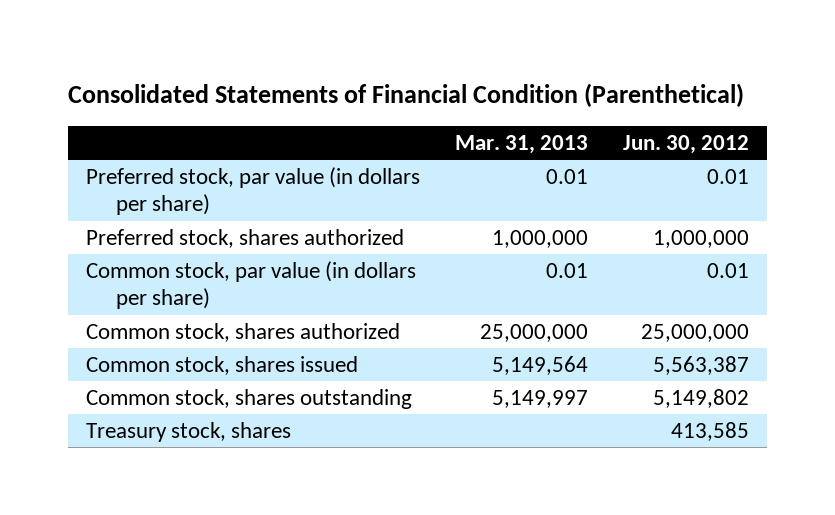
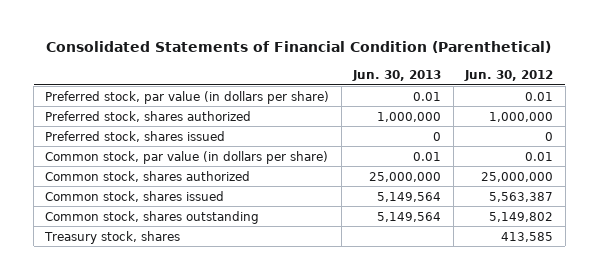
[455,135,589,155] Mar. 31, 2013 -> none
none -> [352,70,442,82] Jun. 30, 2013
none -> [45,130,226,142] Preferred stock, shares issued

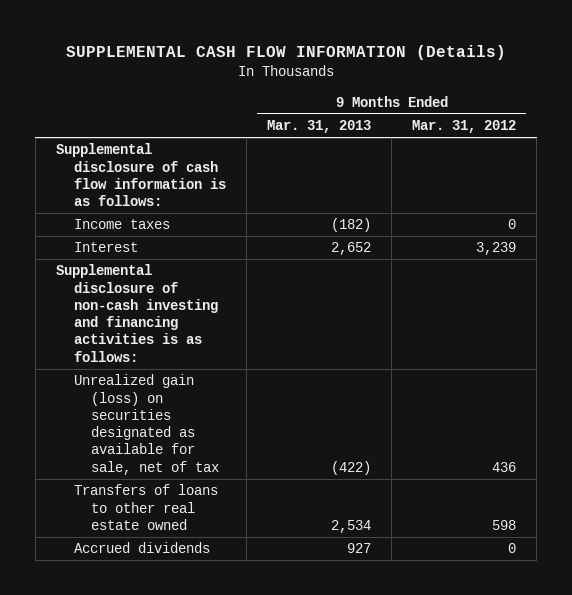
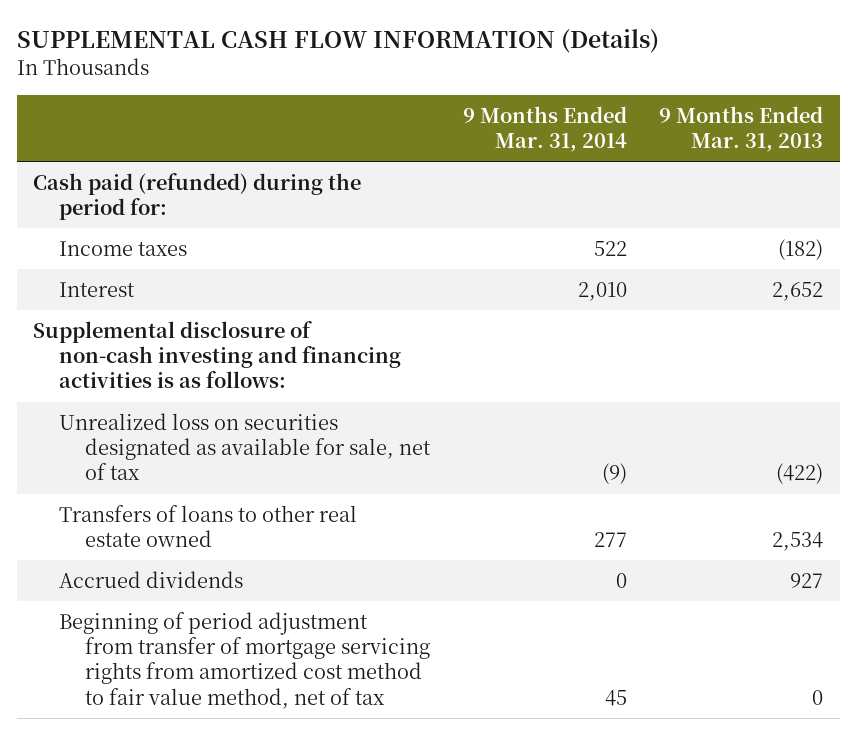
[412,119,517,133] Mar. 31, 2012 -> none
none -> [462,105,627,152] 9 Months Ended Mar. 31, 2014
[56,143,226,207] Supplemental disclosure of cash flow information is as follows: -> none
none -> [33,172,362,221] Cash paid (refunded) during the period for:
[73,374,220,475] Unrealized gain (loss) on securities designated as available for sale, net of tax -> [59,412,432,481] Unrealized loss on securities designated as available for sale, net of tax
none -> [59,611,431,709] Beginning of period adjustment from transfer of mortgage servicing rights from amortized cost method to fair value method, net of tax

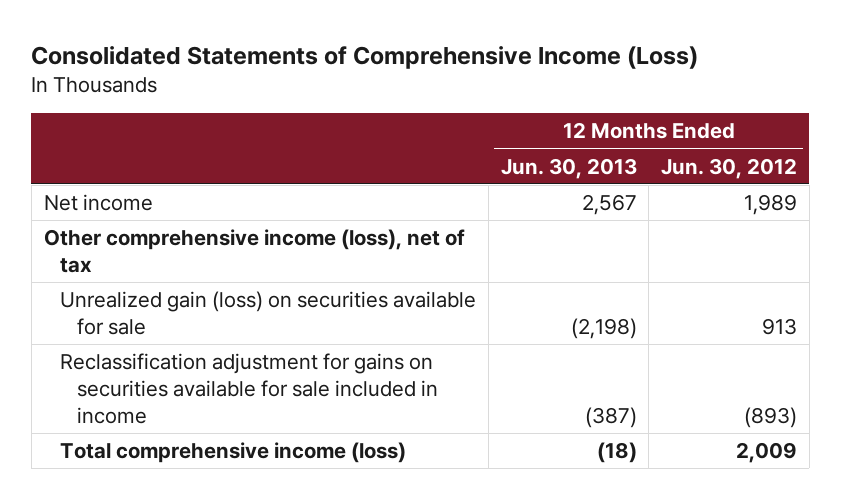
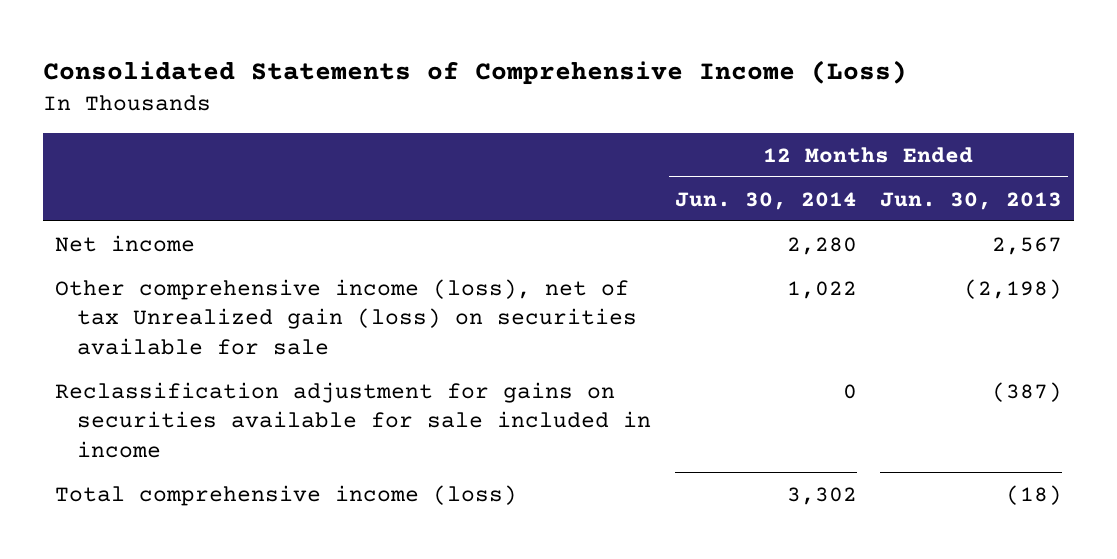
[661,157,798,179] Jun. 30, 2012 -> none
none -> [674,191,857,210] Jun. 30, 2014
[43,229,465,273] Other comprehensive income (loss), net of tax -> none
[60,291,477,335] Unrealized gain (loss) on securities available for sale -> [54,278,638,355] Other comprehensive income (loss), net of tax Unrealized gain (loss) on securities available for sale

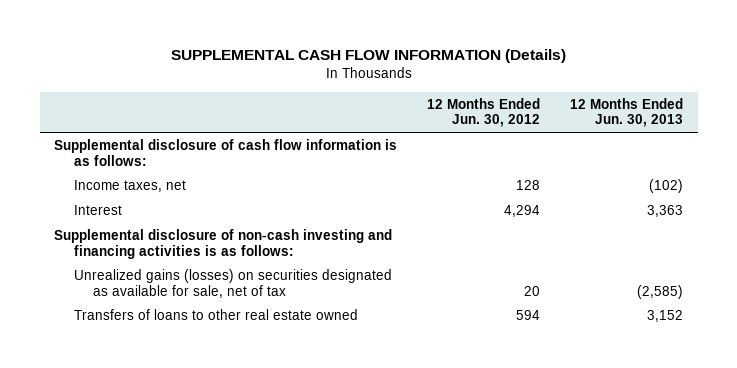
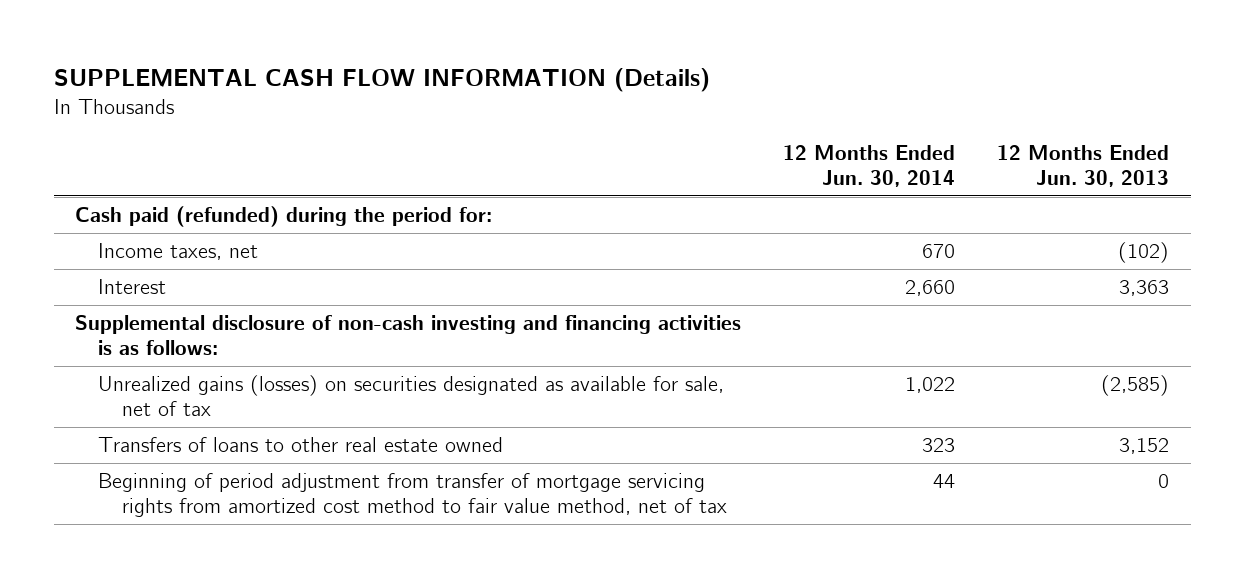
[427,97,541,128] 12 Months Ended Jun. 30, 2012 -> none
none -> [783,145,956,187] 12 Months Ended Jun. 30, 2014
[54,138,398,166] Supplemental disclosure of cash flow information is as follows: -> none
none -> [75,206,493,228] Cash paid (refunded) during the period for:
none -> [98,473,727,518] Beginning of period adjustment from transfer of mortgage servicing rights from amortized cost method to fair value method, net of tax

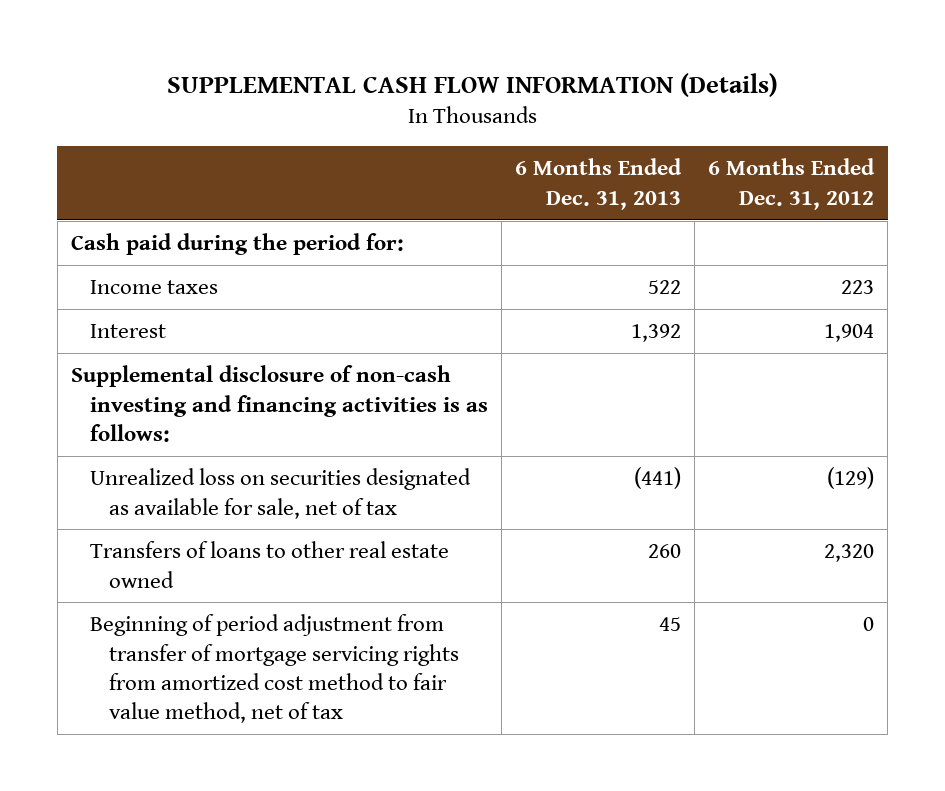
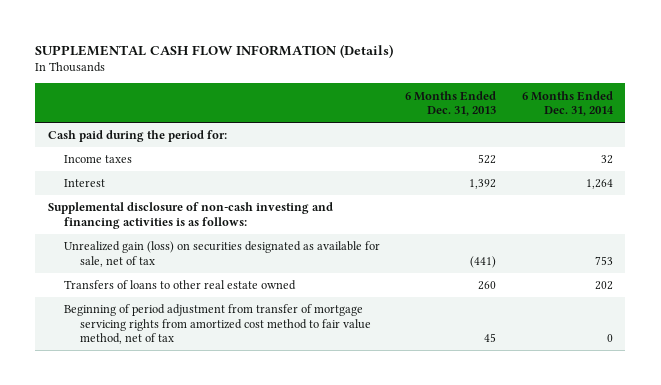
[708,158,876,210] 6 Months Ended Dec. 31, 2012 -> none
none -> [521,90,614,117] 6 Months Ended Dec. 31, 2014
[90,468,472,519] Unrealized loss on securities designated as available for sale, net of tax -> [64,241,381,267] Unrealized gain (loss) on securities designated as available for sale, net of tax

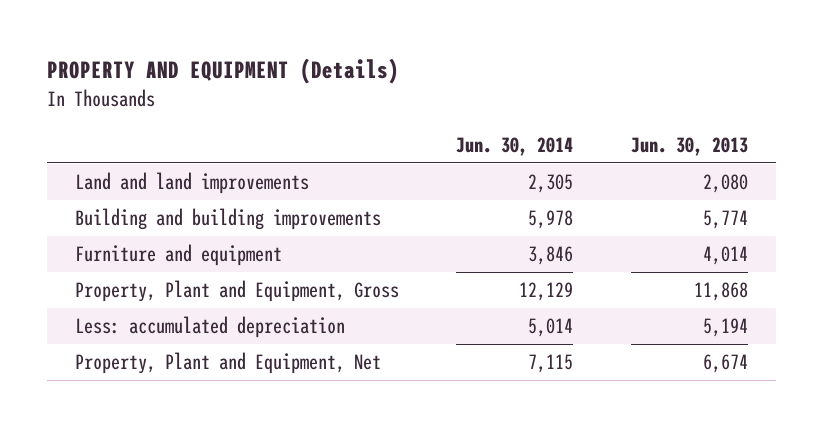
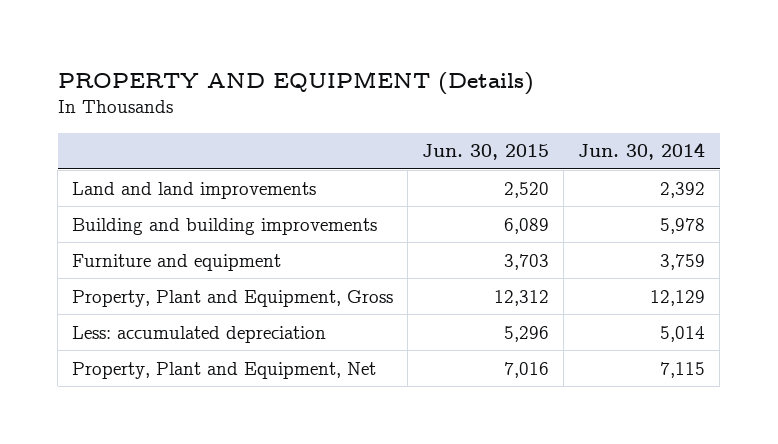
[630,136,748,156] Jun. 30, 2013 -> none
none -> [422,144,550,161] Jun. 30, 2015
[528,174,574,194] 2,305 -> [660,181,706,198] 2,392
[528,246,574,266] 3,846 -> [660,253,706,270] 3,759

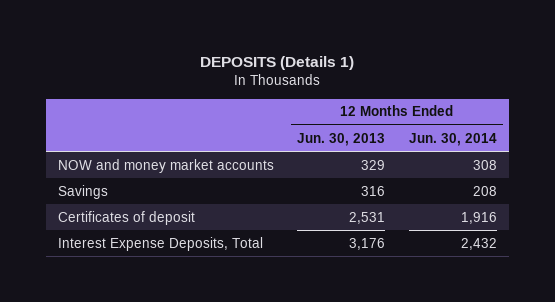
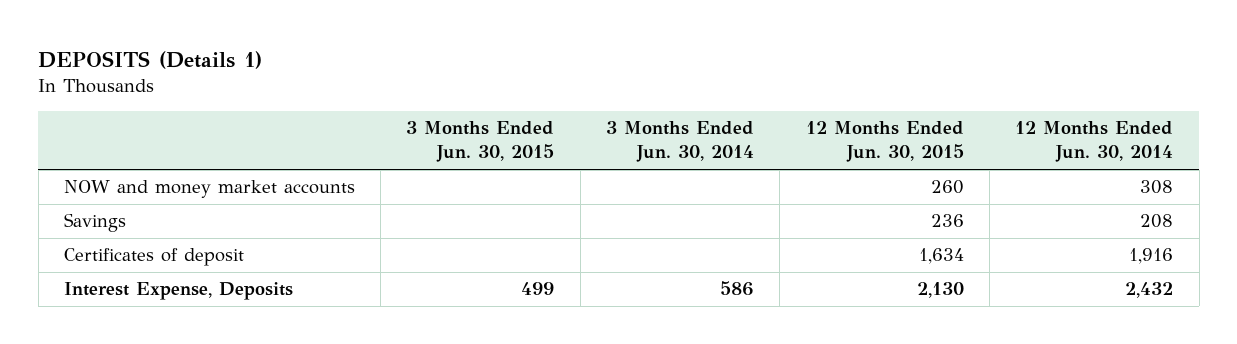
[297,132,386,146] Jun. 30, 2013 -> none
none -> [406,121,555,163] 3 Months Ended Jun. 30, 2015
none -> [606,121,755,163] 3 Months Ended Jun. 30, 2014
none -> [805,121,964,163] 12 Months Ended Jun. 30, 2015
[57,236,263,251] Interest Expense Deposits, Total -> [63,282,293,301] Interest Expense, Deposits

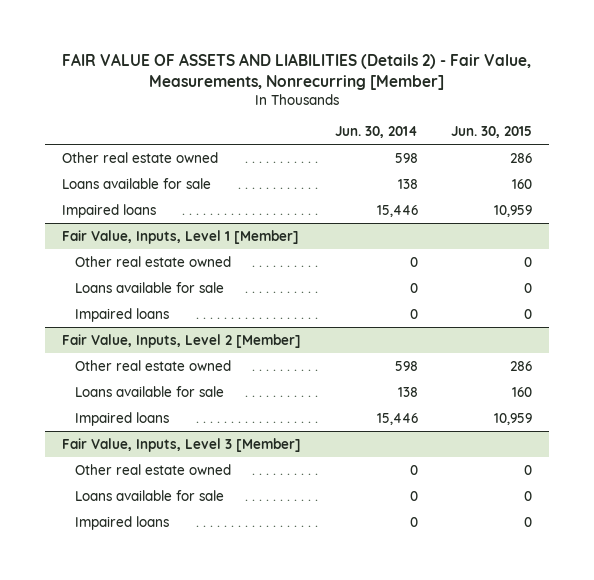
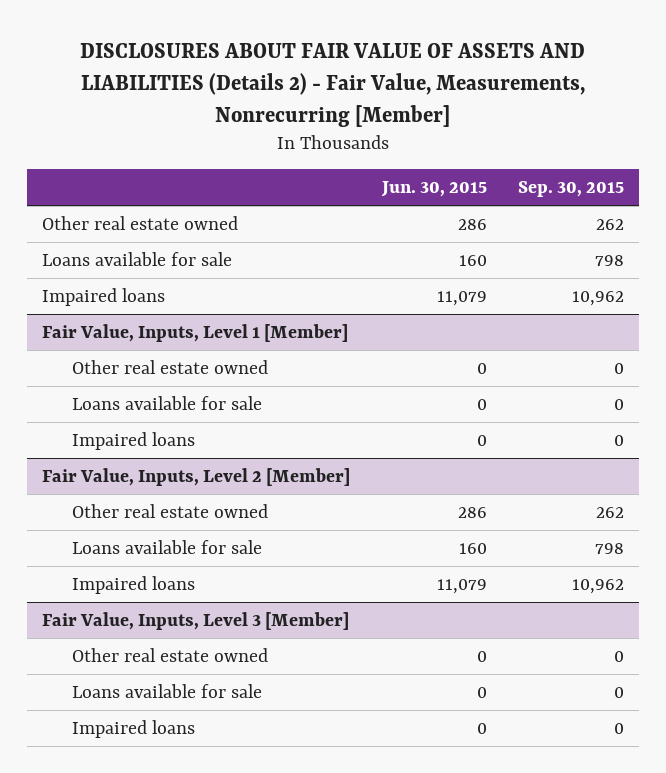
[62,52,532,90] FAIR VALUE OF ASSETS AND LIABILITIES (Details 2) - Fair Value, Measurements, Nonrecurring [Member] -> [80,43,586,127] DISCLOSURES ABOUT FAIR VALUE OF ASSETS AND LIABILITIES (Details 2) - Fair Value, Measurements, Nonrecurring [Member]
[334,126,418,139] Jun. 30, 2014 -> none
none -> [517,180,624,197] Sep. 30, 2015
[494,204,533,217] 10,959 -> [436,290,487,306] 11,079
[494,412,533,425] 10,959 -> [436,578,487,594] 11,079

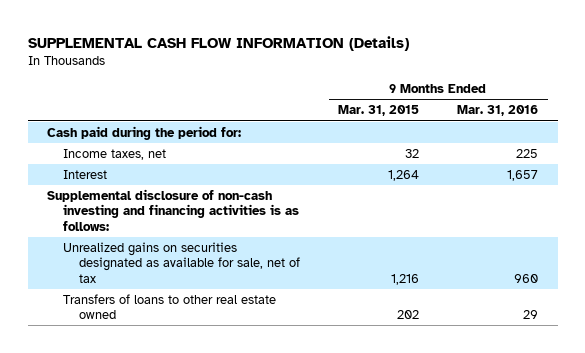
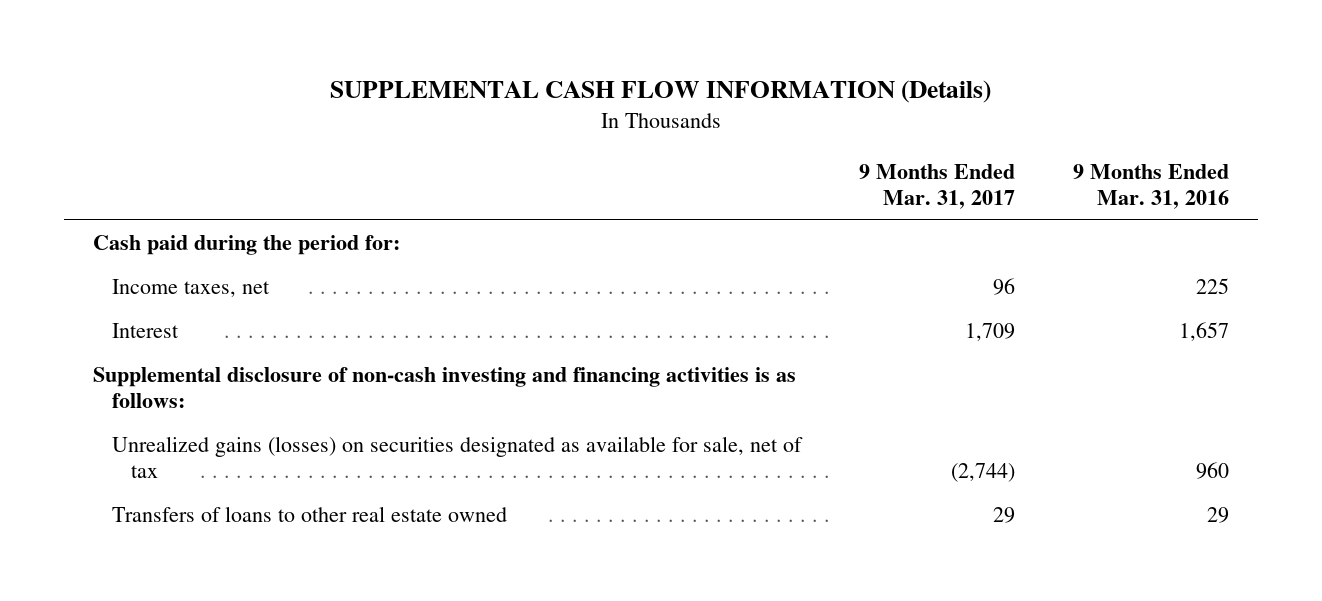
[338,105,420,117] Mar. 31, 2015 -> none
none -> [859,164,1016,210] 9 Months Ended Mar. 31, 2017
[62,242,301,283] Unrealized gains on securities designated as available for sale, net of tax -> [112,436,804,479] Unrealized gains (losses) on securities designated as available for sale, net of tax

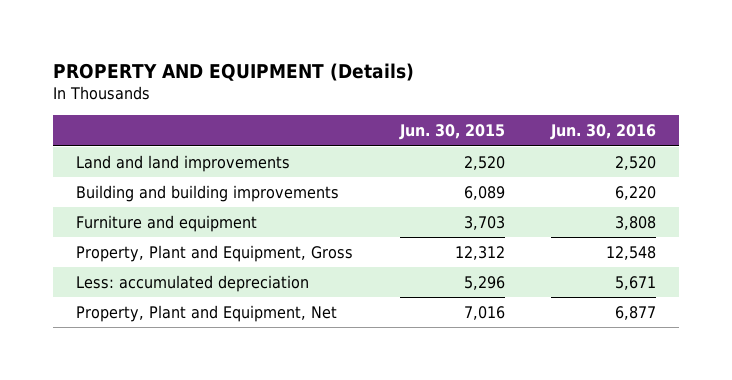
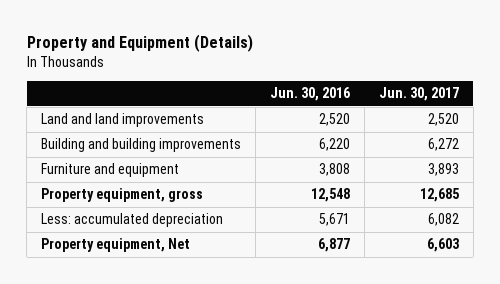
[53,62,415,81] PROPERTY AND EQUIPMENT (Details) -> [26,34,253,53] Property and Equipment (Details)
[398,124,505,141] Jun. 30, 2015 -> none
none -> [378,87,459,102] Jun. 30, 2017
[76,245,354,263] Property, Plant and Equipment, Gross -> [41,188,204,203] Property equipment, gross
[76,305,338,323] Property, Plant and Equipment, Net -> [41,238,191,253] Property equipment, Net

